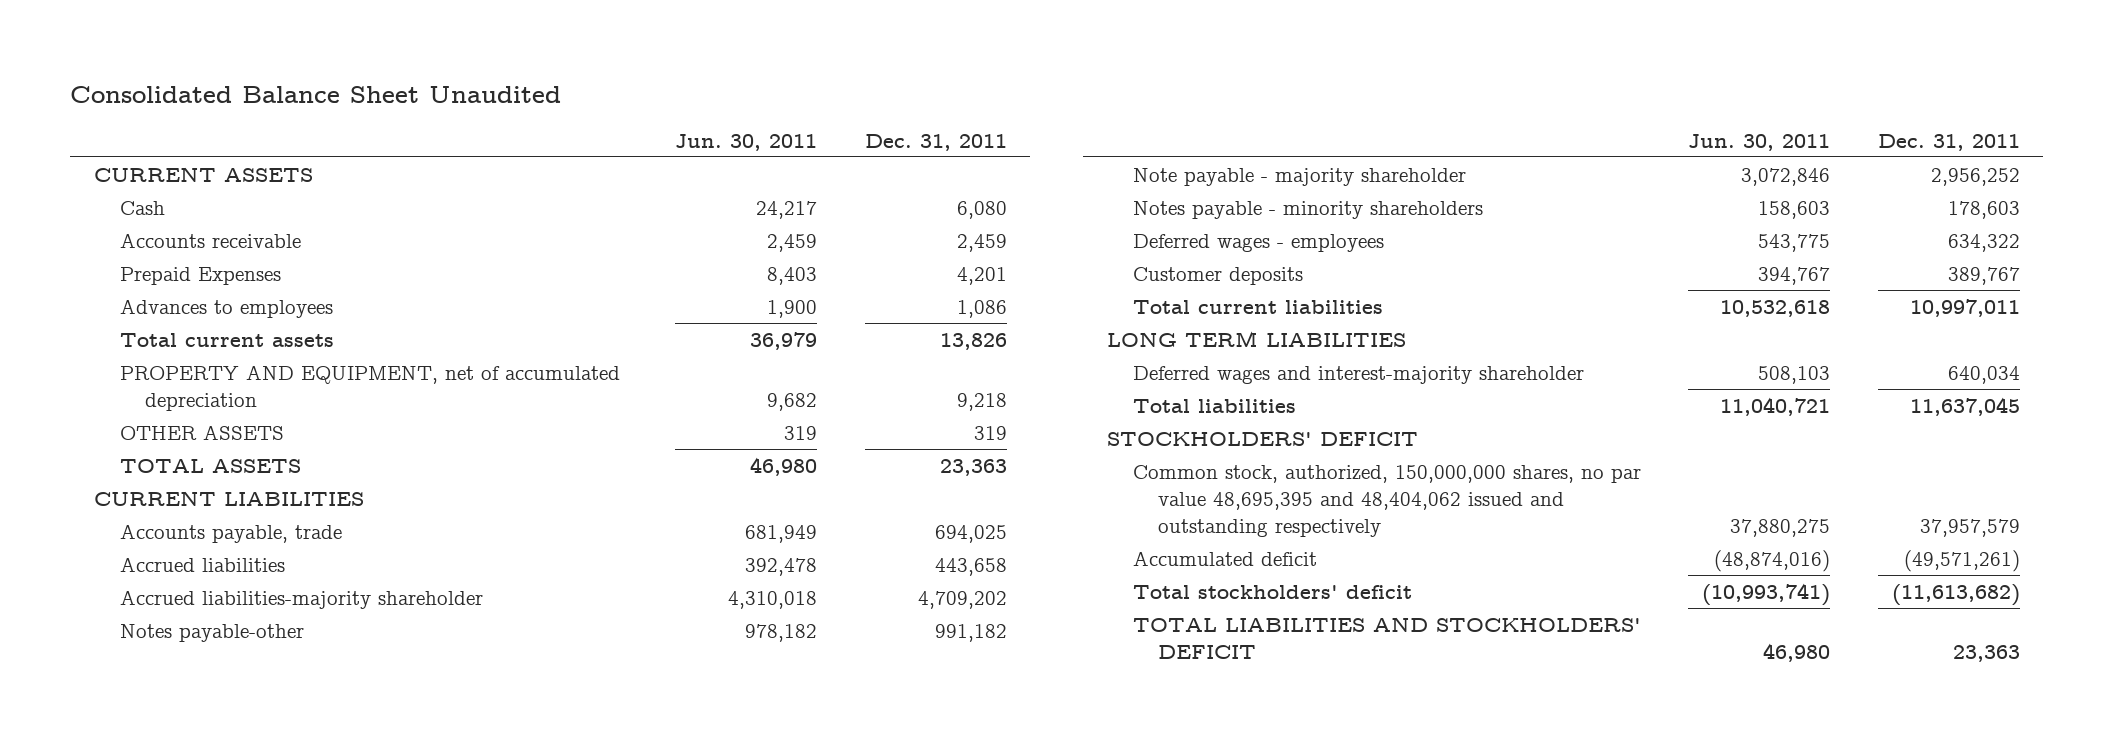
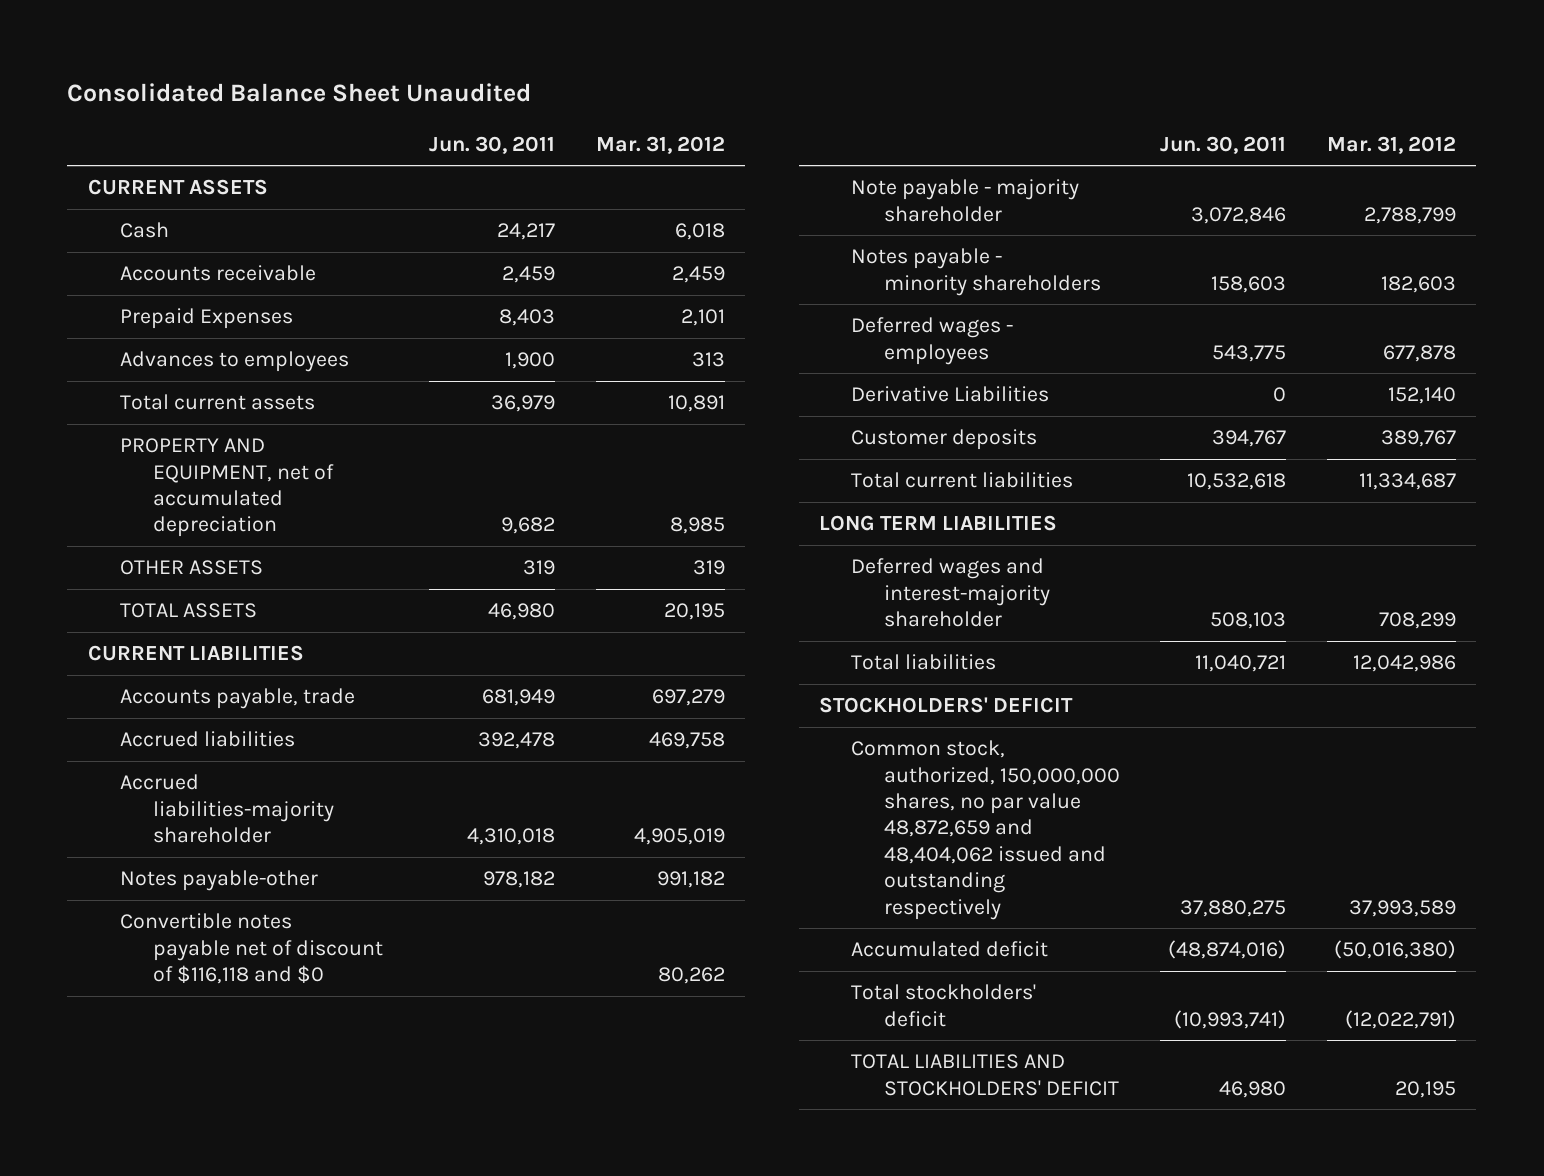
[864,133,1007,151] Dec. 31, 2011 -> none
none -> [595,135,725,154] Mar. 31, 2012
none -> [120,913,383,984] Convertible notes payable net of discount of $116,118 and $0
none -> [851,386,1050,403] Derivative Liabilities
[1132,464,1641,537] Common stock, authorized, 150,000,000 shares, no par value 48,695,395 and 48,404,062 issued and outstanding respectively -> [851,740,1121,920] Common stock, authorized, 150,000,000 shares, no par value 48,872,659 and 48,404,062 issued and outstanding respectively

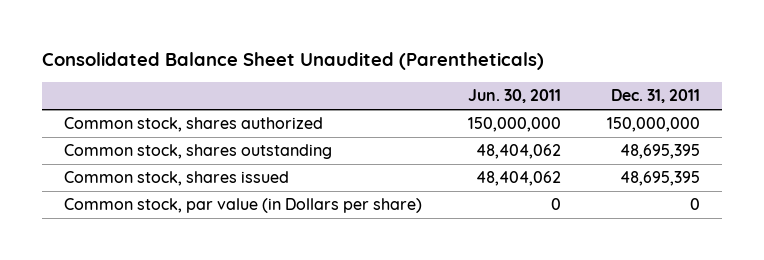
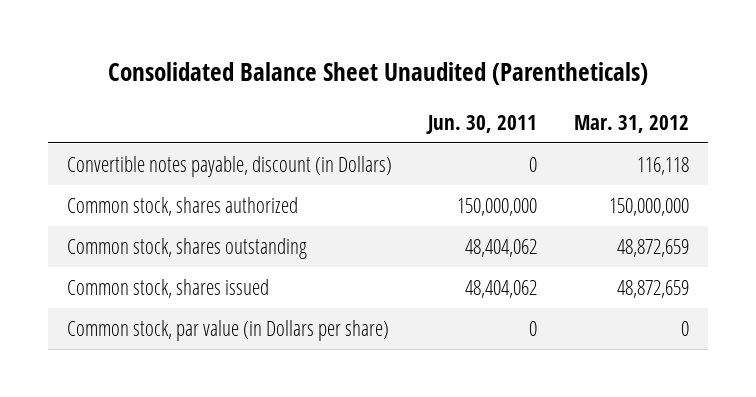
[610,89,700,104] Dec. 31, 2011 -> none
none -> [574,114,690,133] Mar. 31, 2012
none -> [66,155,392,177] Convertible notes payable, discount (in Dollars)

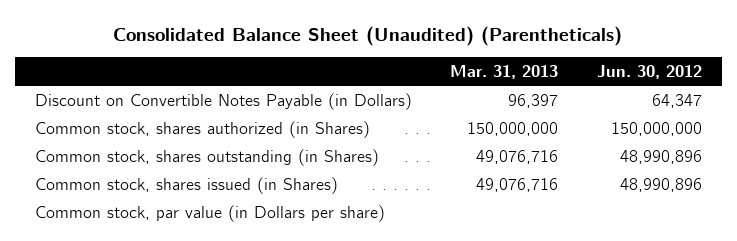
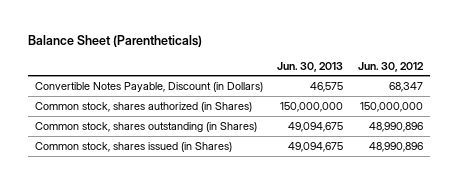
[113,25,623,46] Consolidated Balance Sheet (Unaudited) (Parentheticals) -> [27,34,202,47] Balance Sheet (Parentheticals)
[450,64,559,79] Mar. 31, 2013 -> none
none -> [277,61,344,72] Jun. 30, 2013
[34,92,412,110] Discount on Convertible Notes Payable (in Dollars) -> [34,81,263,92] Convertible Notes Payable, Discount (in Dollars)
[652,93,703,108] 64,347 -> [389,81,424,92] 68,347
[34,204,385,222] Common stock, par value (in Dollars per share) -> none

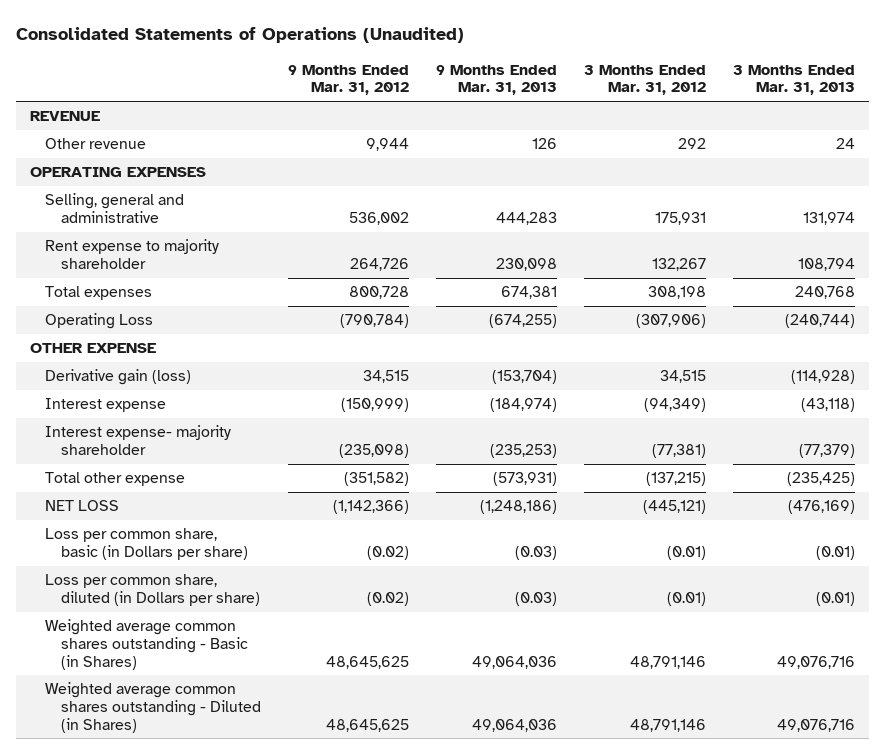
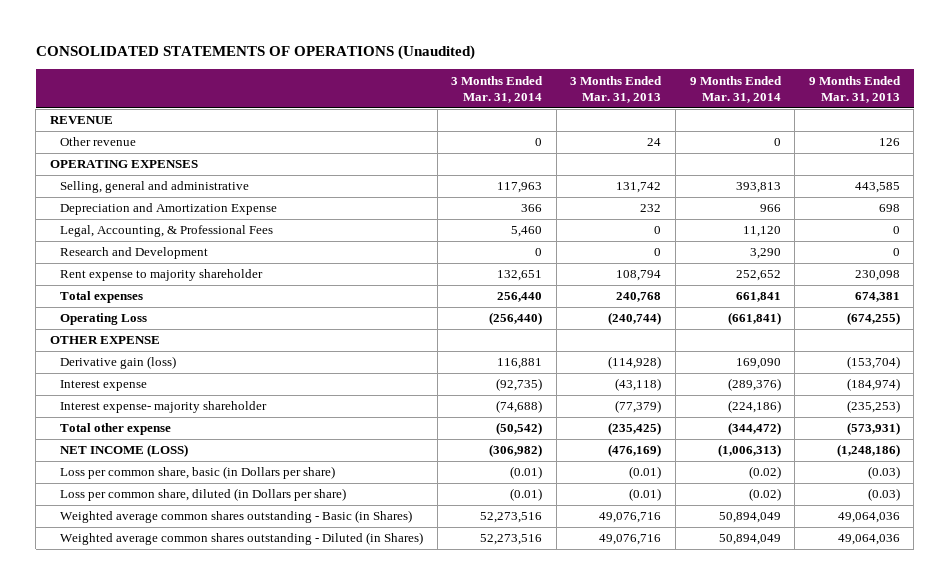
[16,27,465,44] Consolidated Statements of Operations (Unaudited) -> [35,45,475,61] CONSOLIDATED STATEMENTS OF OPERATIONS (Unaudited)
[288,64,410,96] 9 Months Ended Mar. 31, 2012 -> none
[584,64,707,96] 3 Months Ended Mar. 31, 2012 -> none
none -> [451,75,544,103] 3 Months Ended Mar. 31, 2014
none -> [689,75,782,103] 9 Months Ended Mar. 31, 2014
[496,211,558,225] 444,283 -> [854,182,900,194] 443,585
[803,211,856,225] 131,974 -> [616,182,662,194] 131,742
none -> [60,203,278,216] Depreciation and Amortization Expense
none -> [60,225,274,238] Legal, Accounting, & Professional Fees
none -> [60,247,209,260] Research and Development
[45,500,120,512] NET LOSS -> [60,444,189,458] NET INCOME (LOSS)

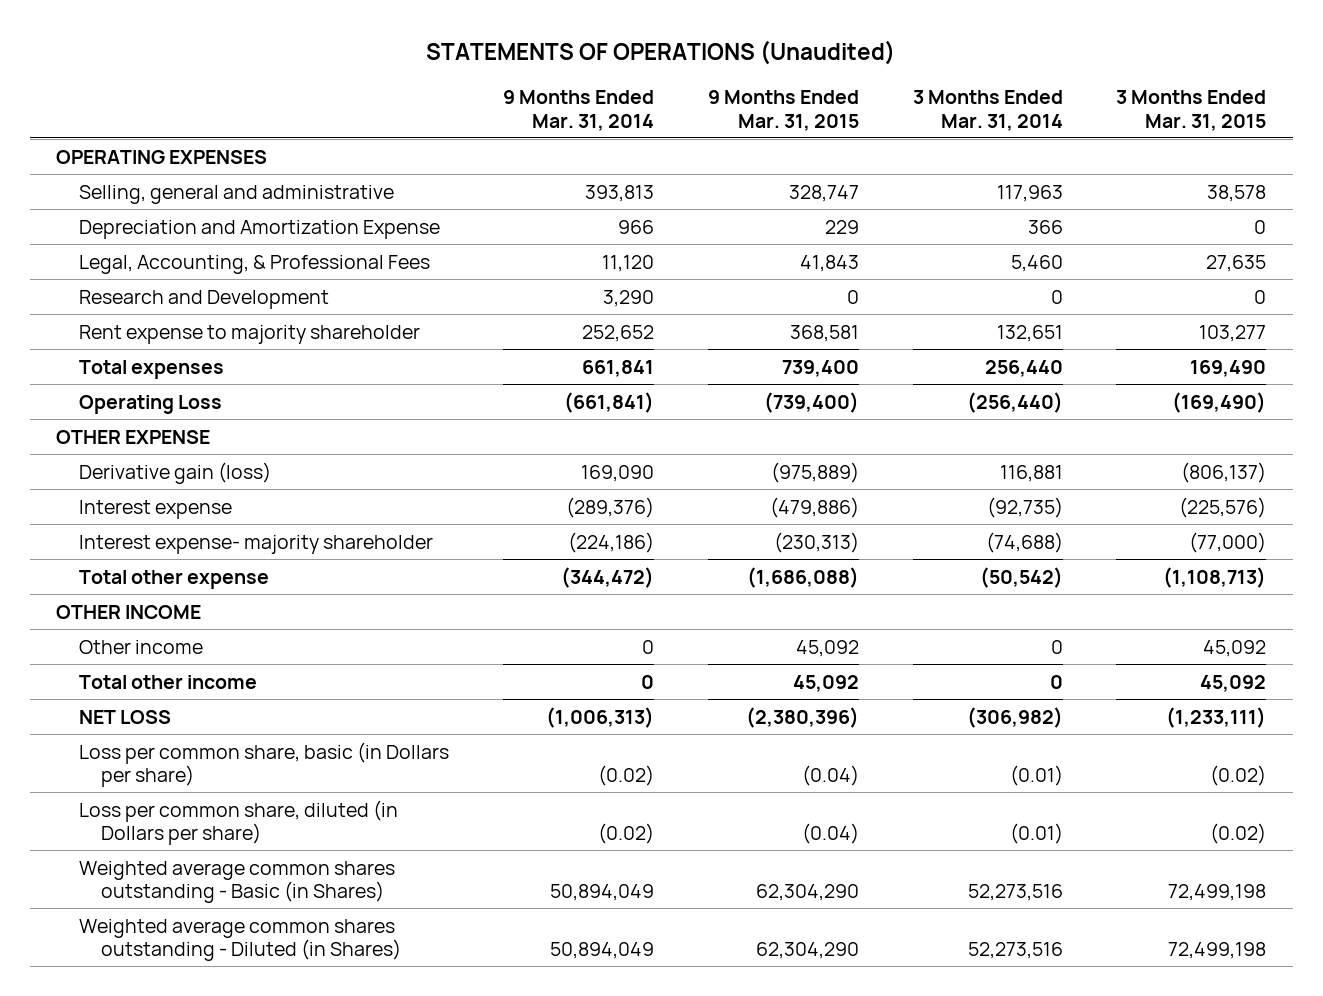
[35,45,475,61] CONSOLIDATED STATEMENTS OF OPERATIONS (Unaudited) -> [426,39,896,65] STATEMENTS OF OPERATIONS (Unaudited)
[570,75,663,103] 3 Months Ended Mar. 31, 2013 -> none
[808,75,901,103] 9 Months Ended Mar. 31, 2013 -> none
none -> [707,90,859,131] 9 Months Ended Mar. 31, 2015
none -> [1116,90,1267,131] 3 Months Ended Mar. 31, 2015
[49,116,113,125] REVENUE -> none
[60,137,137,147] Other revenue -> none
none -> [56,604,202,619] OTHER INCOME
none -> [78,639,203,654] Other income
none -> [78,674,257,689] Total other income
[60,444,189,458] NET INCOME (LOSS) -> [78,709,171,724] NET LOSS

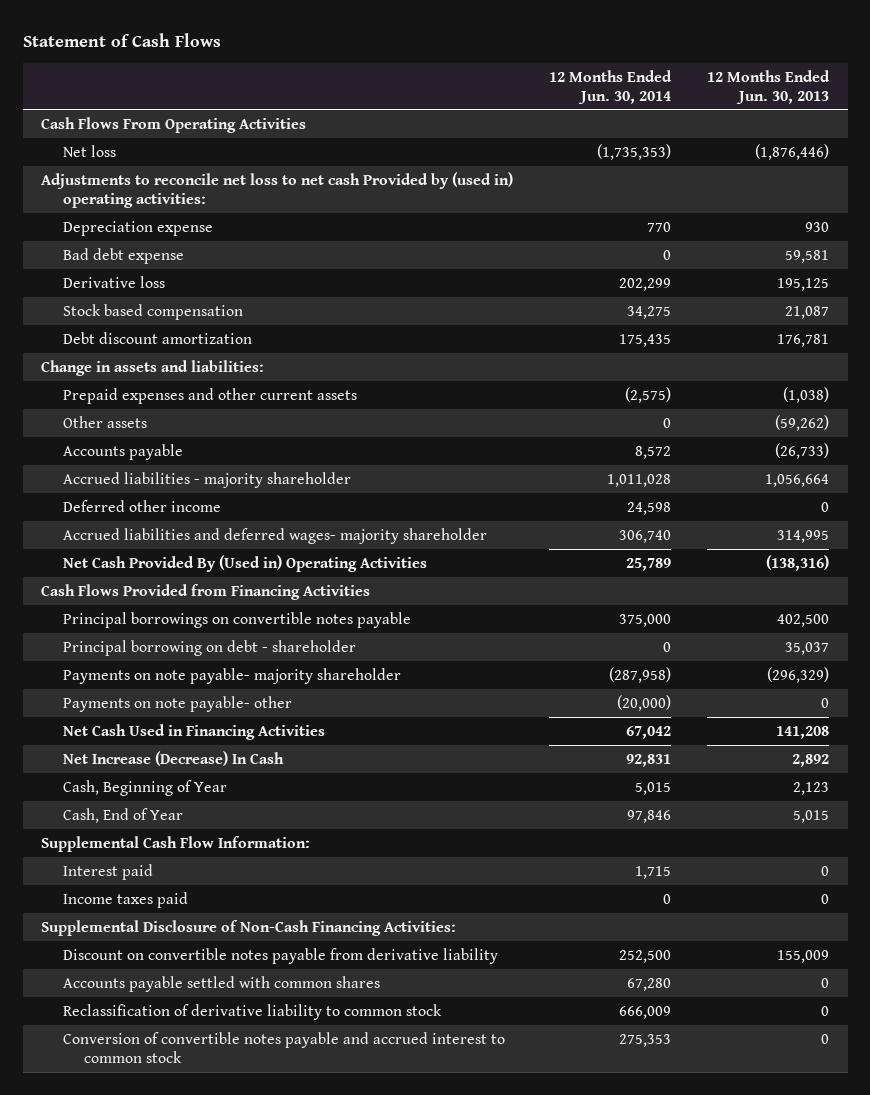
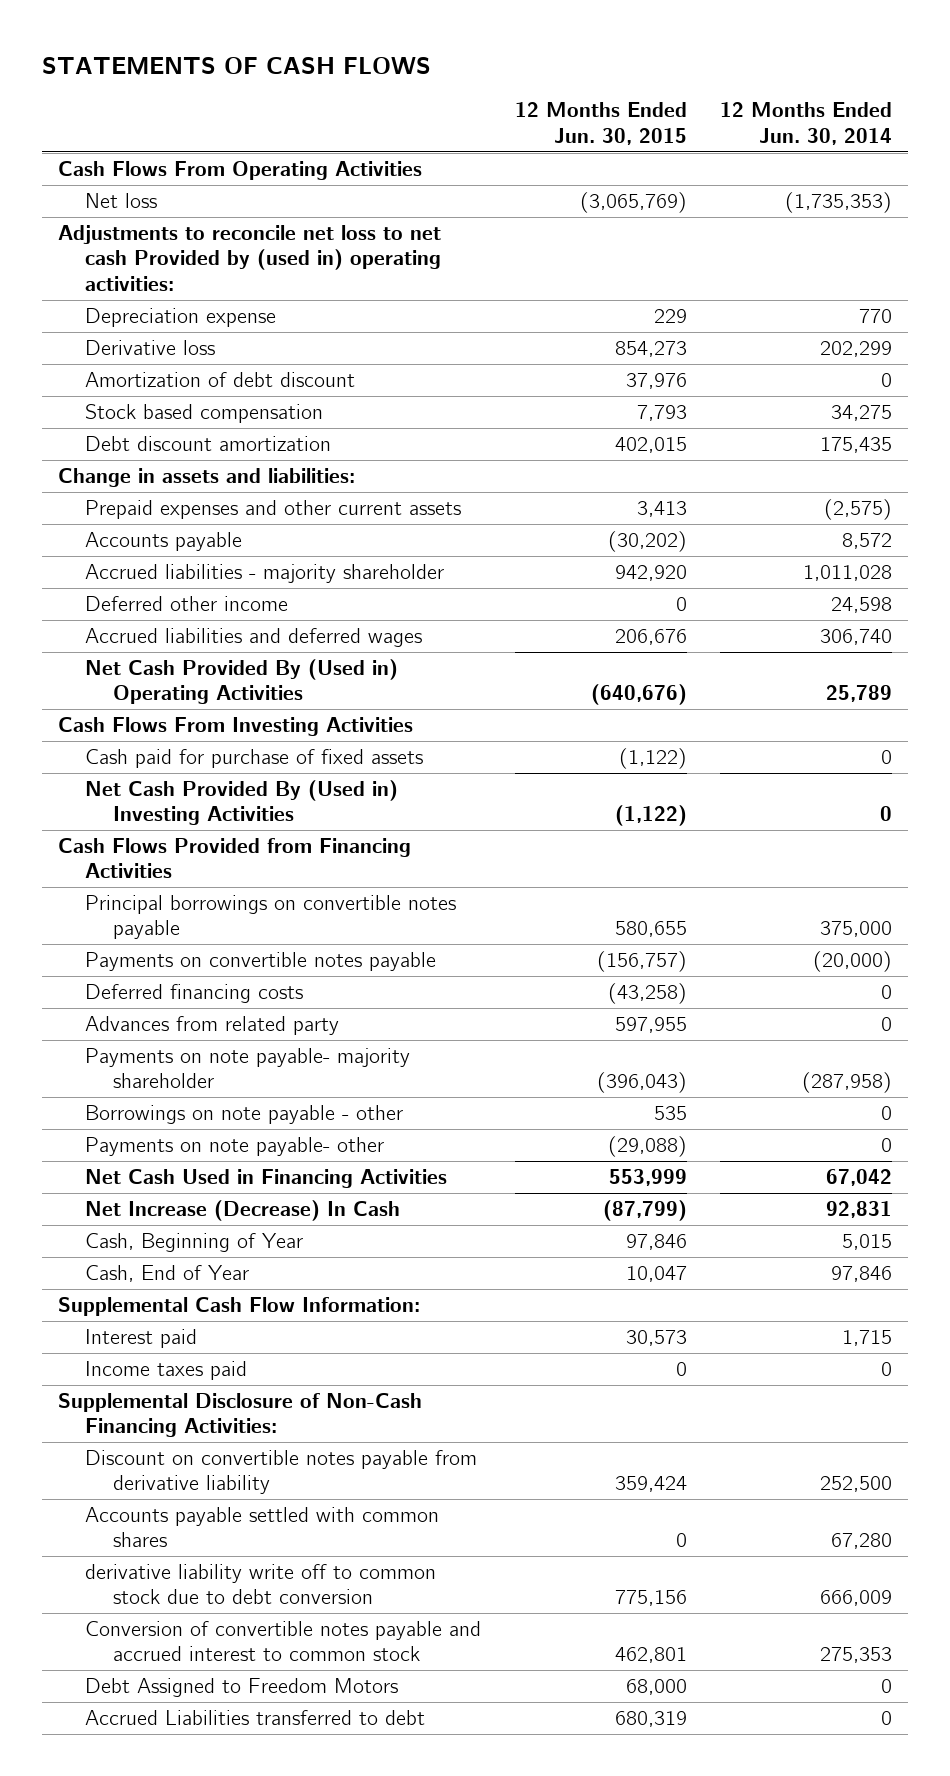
[22,33,221,48] Statement of Cash Flows -> [41,56,431,75] STATEMENTS OF CASH FLOWS
[707,69,831,104] 12 Months Ended Jun. 30, 2013 -> none
none -> [514,102,687,145] 12 Months Ended Jun. 30, 2015
[62,247,184,264] Bad debt expense -> none
none -> [85,372,356,388] Amortization of debt discount
[62,415,147,428] Other assets -> none
[62,527,487,544] Accrued liabilities and deferred wages- majority shareholder -> [85,628,423,648] Accrued liabilities and deferred wages
none -> [58,717,414,737] Cash Flows From Investing Activities
none -> [85,749,424,769] Cash paid for purchase of fixed assets
none -> [85,780,399,826] Net Cash Provided By (Used in) Investing Activities
none -> [85,952,437,972] Payments on convertible notes payable
none -> [85,984,304,1004] Deferred financing costs
[62,639,356,656] Principal borrowing on debt - shareholder -> [85,1016,340,1036] Advances from related party
none -> [85,1105,404,1125] Borrowings on note payable - other
[617,694,672,711] (20,000) -> [880,1138,892,1153] 0
[62,1003,442,1020] Reclassification of derivative liability to common stock -> [85,1564,437,1605] derivative liability write off to common stock due to debt conversion
none -> [85,1678,399,1698] Debt Assigned to Freedom Motors
none -> [85,1710,426,1726] Accrued Liabilities transferred to debt

